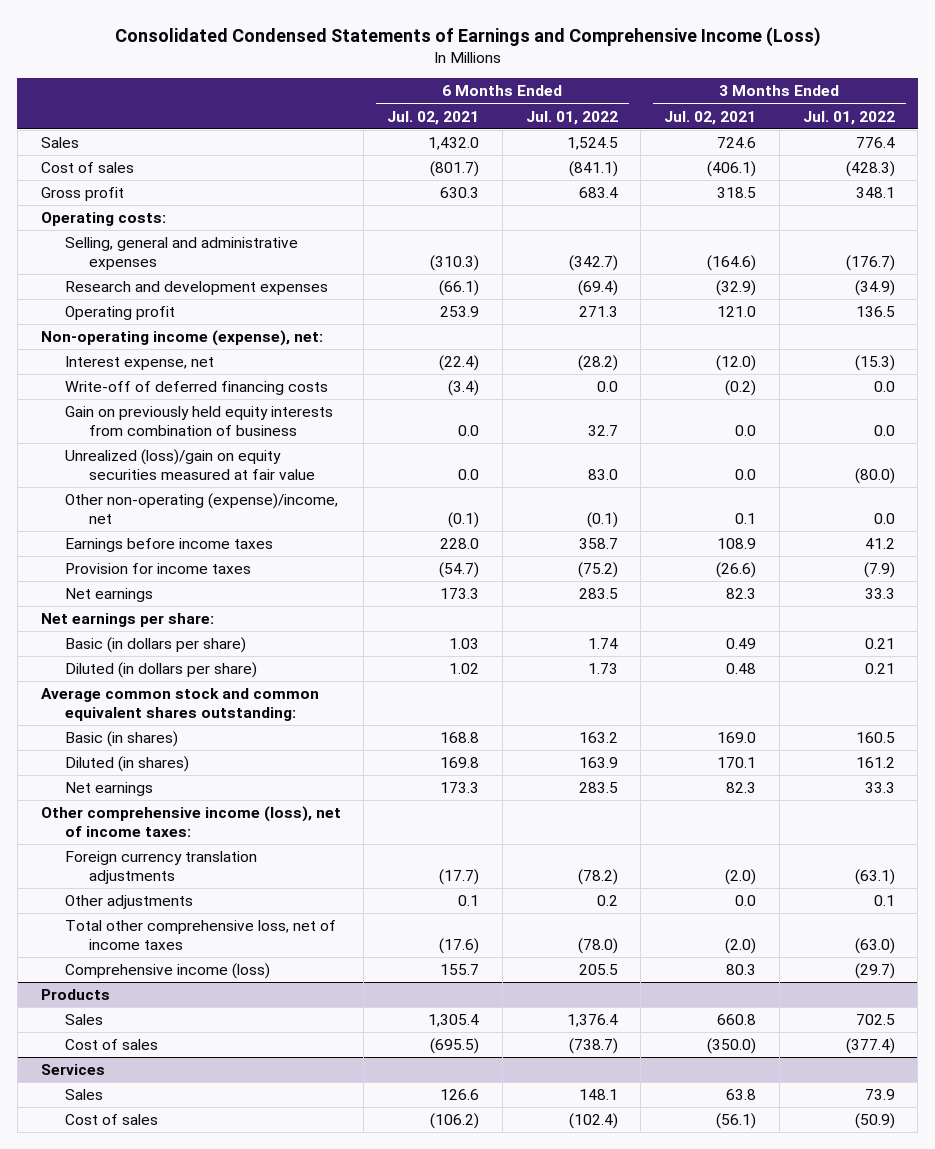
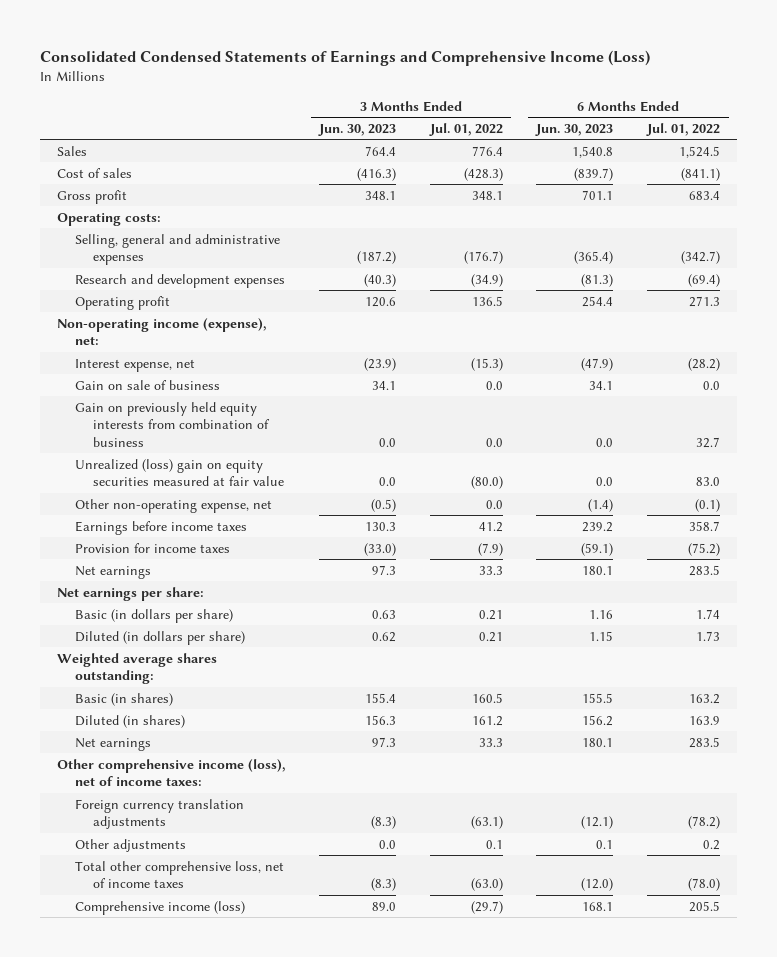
[387,110,480,125] Jul. 02, 2021 -> none
[664,110,757,125] Jul. 02, 2021 -> none
none -> [318,123,397,136] Jun. 30, 2023
none -> [535,123,614,136] Jun. 30, 2023
[64,381,328,396] Write-off of deferred financing costs -> none
none -> [75,379,221,390] Gain on sale of business
[64,449,316,480] Unrealized (loss)/gain on equity securities measured at fair value -> [75,458,285,487] Unrealized (loss) gain on equity securities measured at fair value
[64,493,338,524] Other non-operating (expense)/income, net -> [75,498,273,513] Other non-operating expense, net
[40,688,319,721] Average common stock and common equivalent shares outstanding: -> [57,652,218,685] Weighted average shares outstanding:
[40,989,110,1001] Products -> none
[64,1014,103,1026] Sales -> none
[64,1039,158,1051] Cost of sales -> none
[40,1064,105,1076] Services -> none
[64,1089,103,1101] Sales -> none
[64,1114,158,1126] Cost of sales -> none

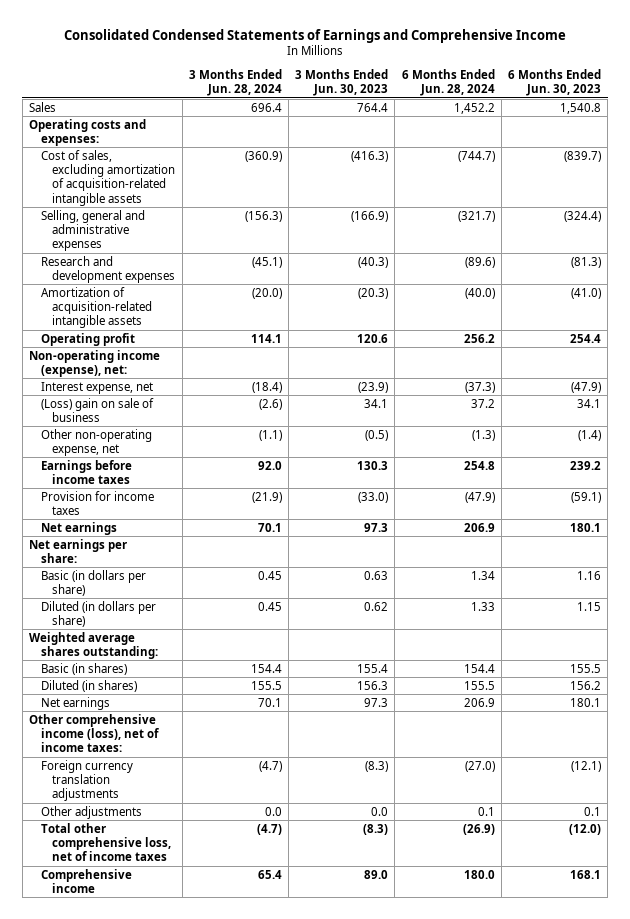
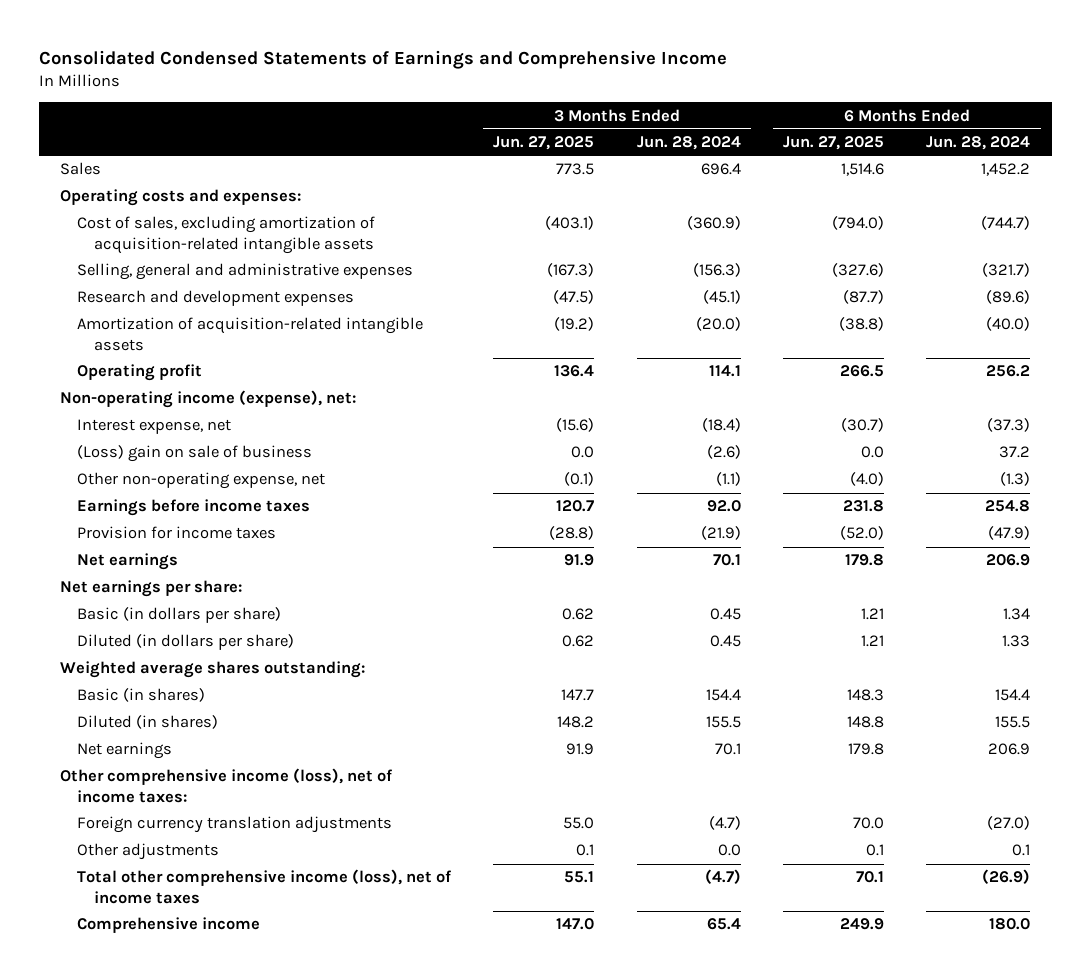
[295,68,389,97] 3 Months Ended Jun. 30, 2023 -> none
[507,68,601,97] 6 Months Ended Jun. 30, 2023 -> none
none -> [493,136,595,151] Jun. 27, 2025
none -> [783,136,885,151] Jun. 27, 2025
[40,822,172,862] Total other comprehensive loss, net of income taxes -> [77,869,453,905] Total other comprehensive income (loss), net of income taxes

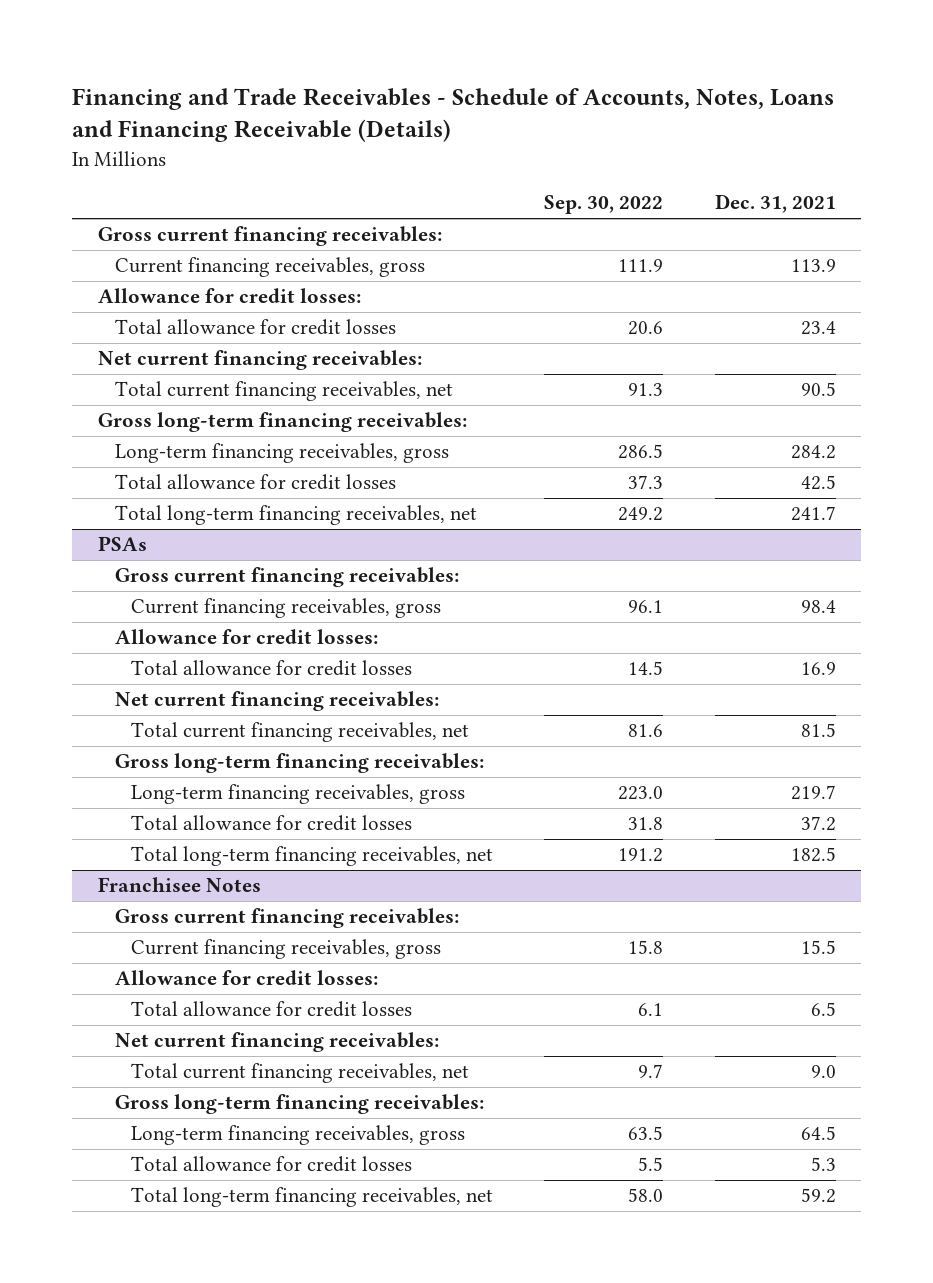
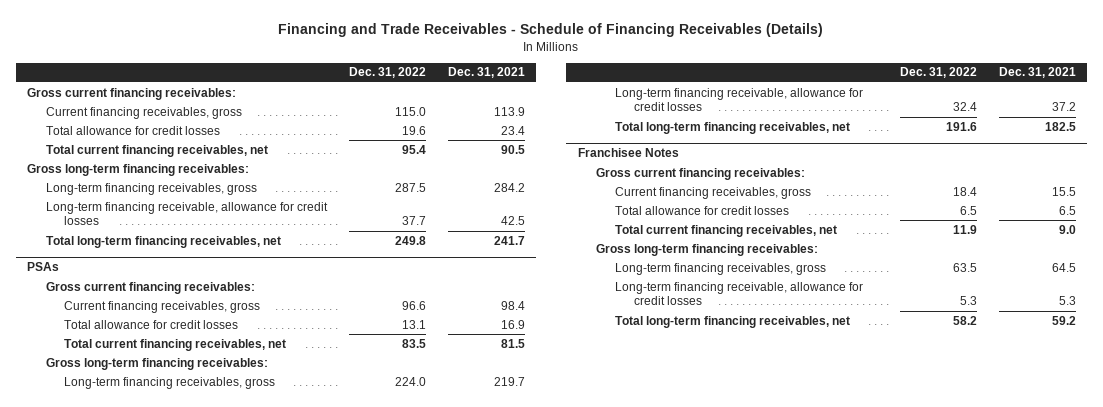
[72,87,835,143] Financing and Trade Receivables - Schedule of Accounts, Notes, Loans and Financing Receivable (Details) -> [278,23,824,38] Financing and Trade Receivables - Schedule of Financing Receivables (Details)
[544,195,664,215] Sep. 30, 2022 -> none
none -> [348,67,426,79] Dec. 31, 2022
[97,288,361,304] Allowance for credit losses: -> none
[97,350,422,371] Net current financing receivables: -> none
[114,474,396,491] Total allowance for credit losses -> [45,201,328,226] Long-term financing receivable, allowance for credit losses
[114,629,378,645] Allowance for credit losses: -> none
[114,691,439,712] Net current financing receivables: -> none
[131,815,413,832] Total allowance for credit losses -> [615,87,864,112] Long-term financing receivable, allowance for credit losses
[114,970,378,986] Allowance for credit losses: -> none
[114,1032,439,1053] Net current financing receivables: -> none
[131,1156,413,1173] Total allowance for credit losses -> [615,281,864,306] Long-term financing receivable, allowance for credit losses

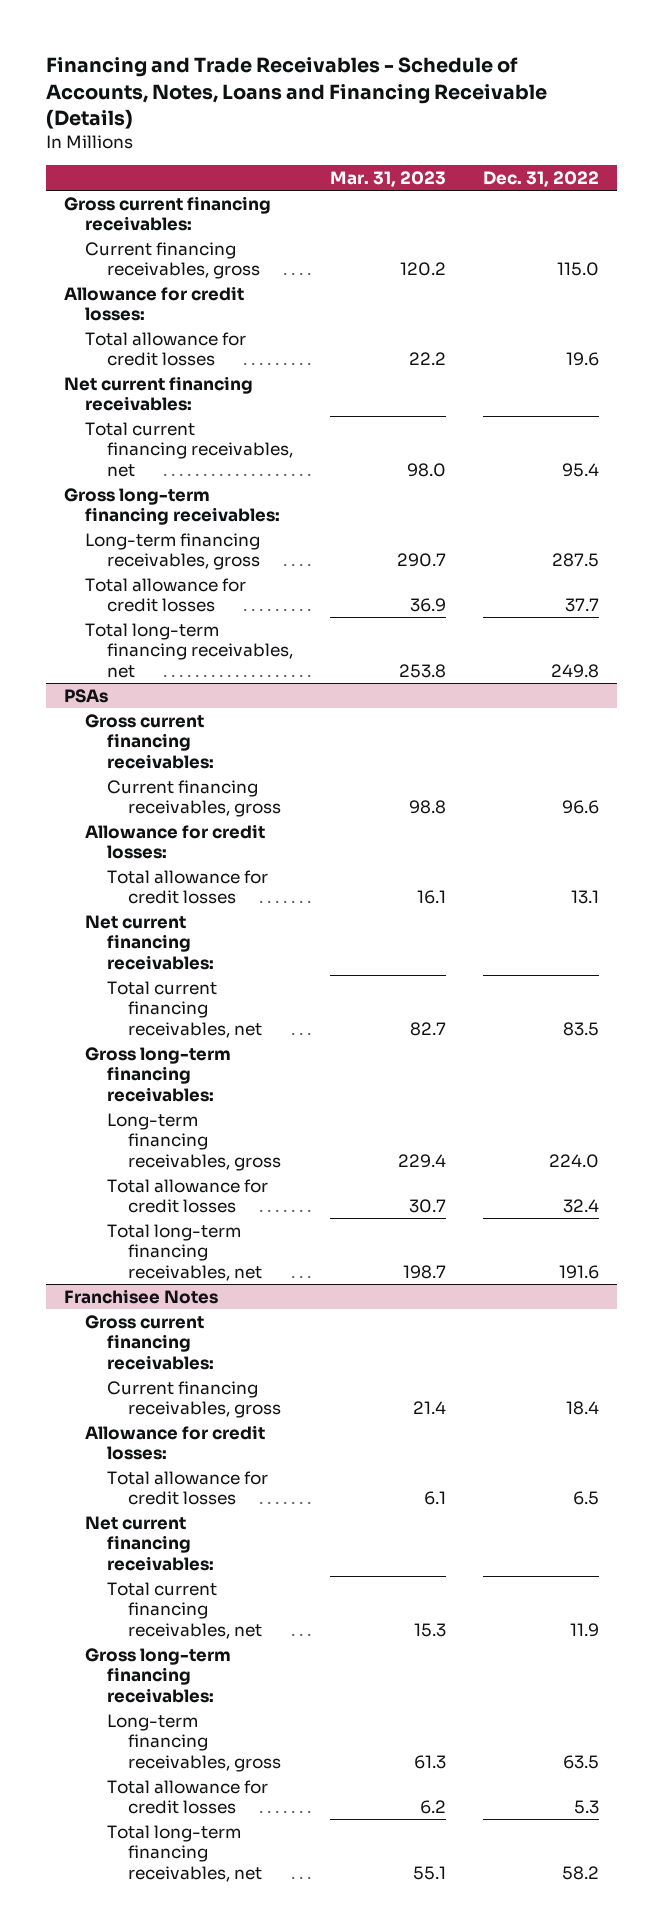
[278,23,824,38] Financing and Trade Receivables - Schedule of Financing Receivables (Details) -> [45,57,547,130] Financing and Trade Receivables - Schedule of Accounts, Notes, Loans and Financing Receivable (Details)
[448,67,526,79] Dec. 31, 2021 -> none
none -> [329,170,446,187] Mar. 31, 2023
none -> [63,285,244,322] Allowance for credit losses:
none -> [63,375,253,412] Net current financing receivables:
[45,201,328,226] Long-term financing receivable, allowance for credit losses -> [85,577,247,613] Total allowance for credit losses
none -> [85,823,266,860] Allowance for credit losses:
none -> [85,914,214,970] Net current financing receivables:
[615,87,864,112] Long-term financing receivable, allowance for credit losses -> [106,1178,268,1214] Total allowance for credit losses
none -> [85,1424,266,1461] Allowance for credit losses:
none -> [85,1515,214,1571] Net current financing receivables:
[615,281,864,306] Long-term financing receivable, allowance for credit losses -> [106,1779,268,1815] Total allowance for credit losses

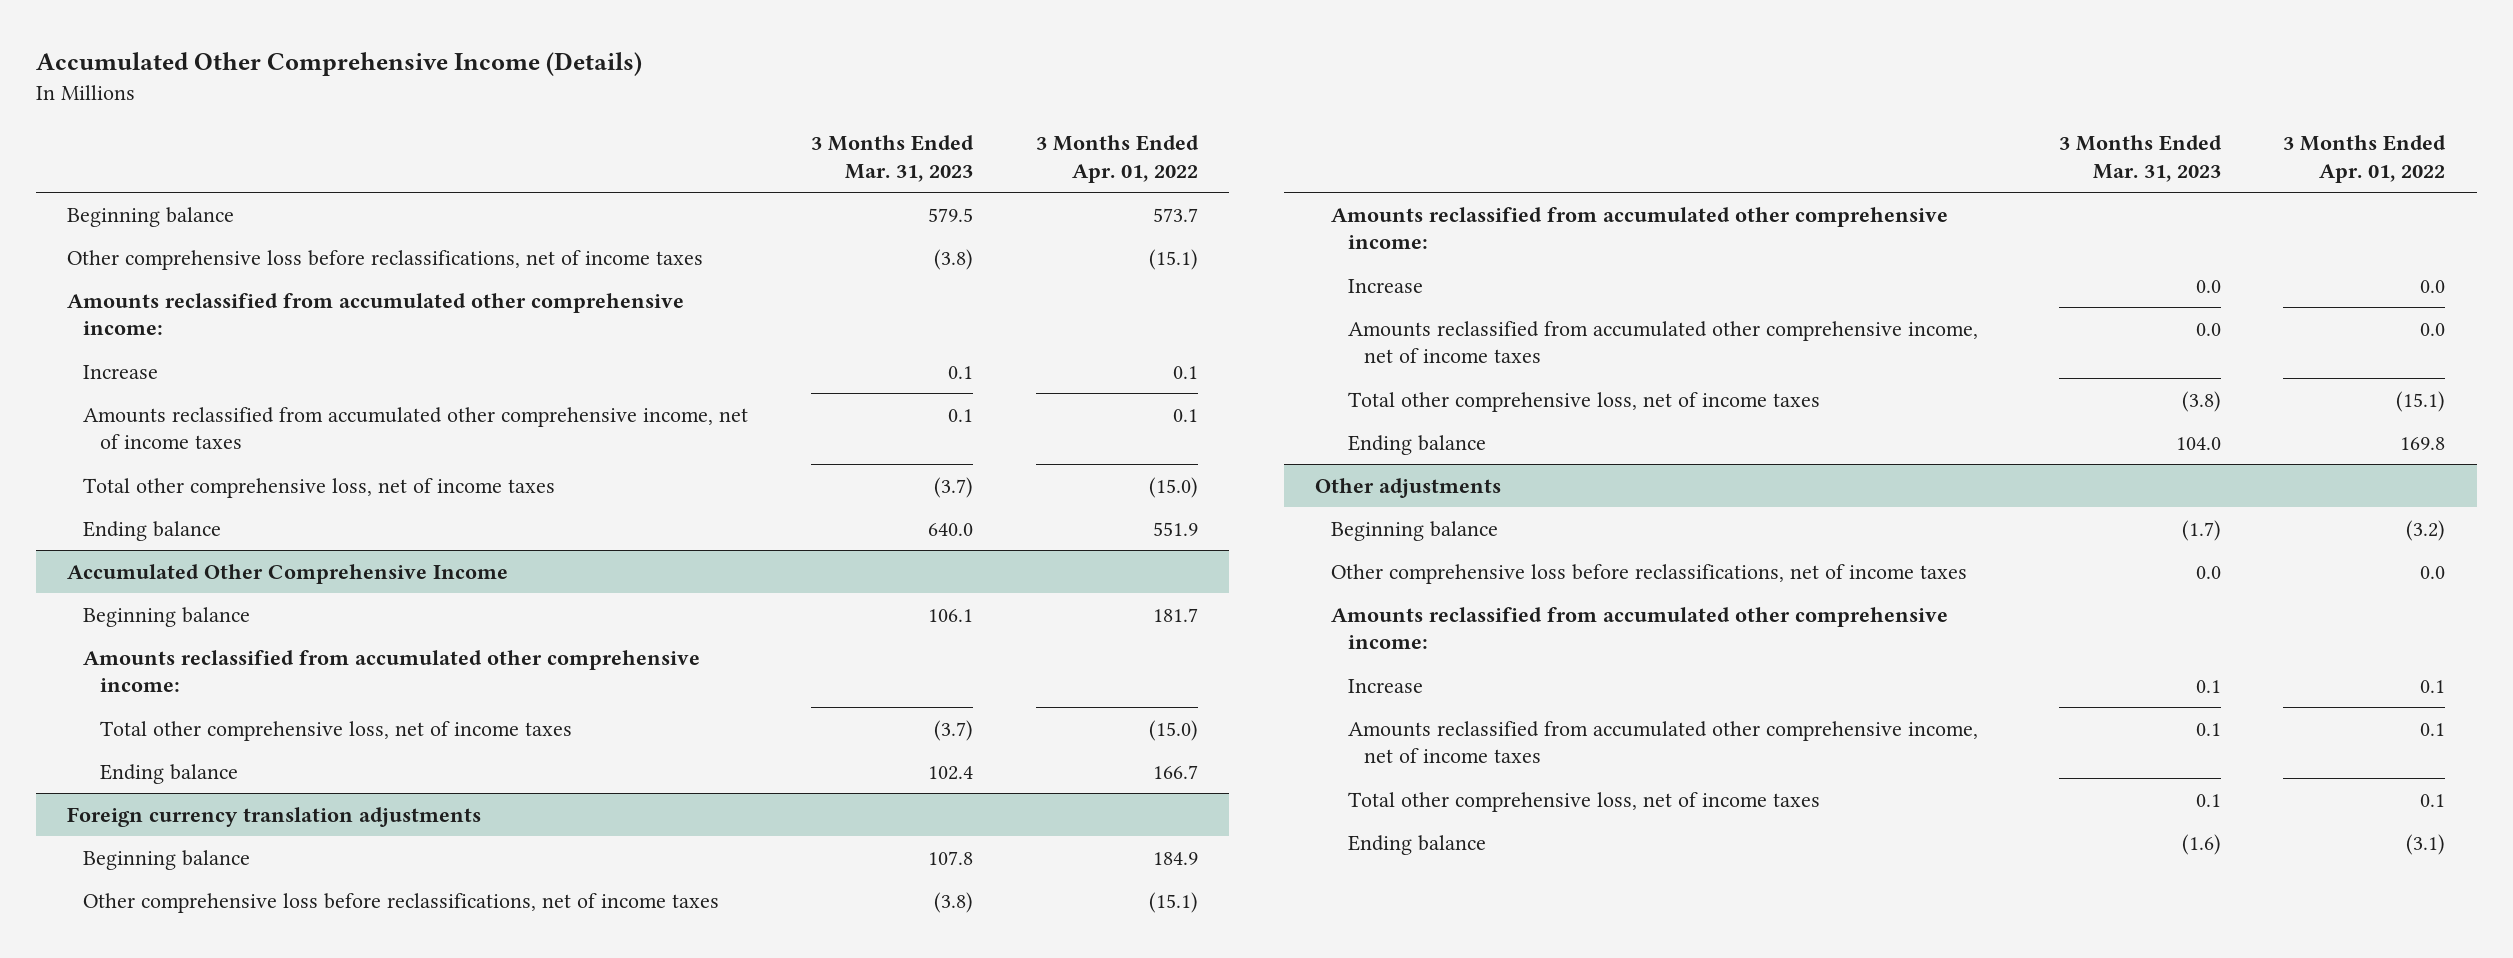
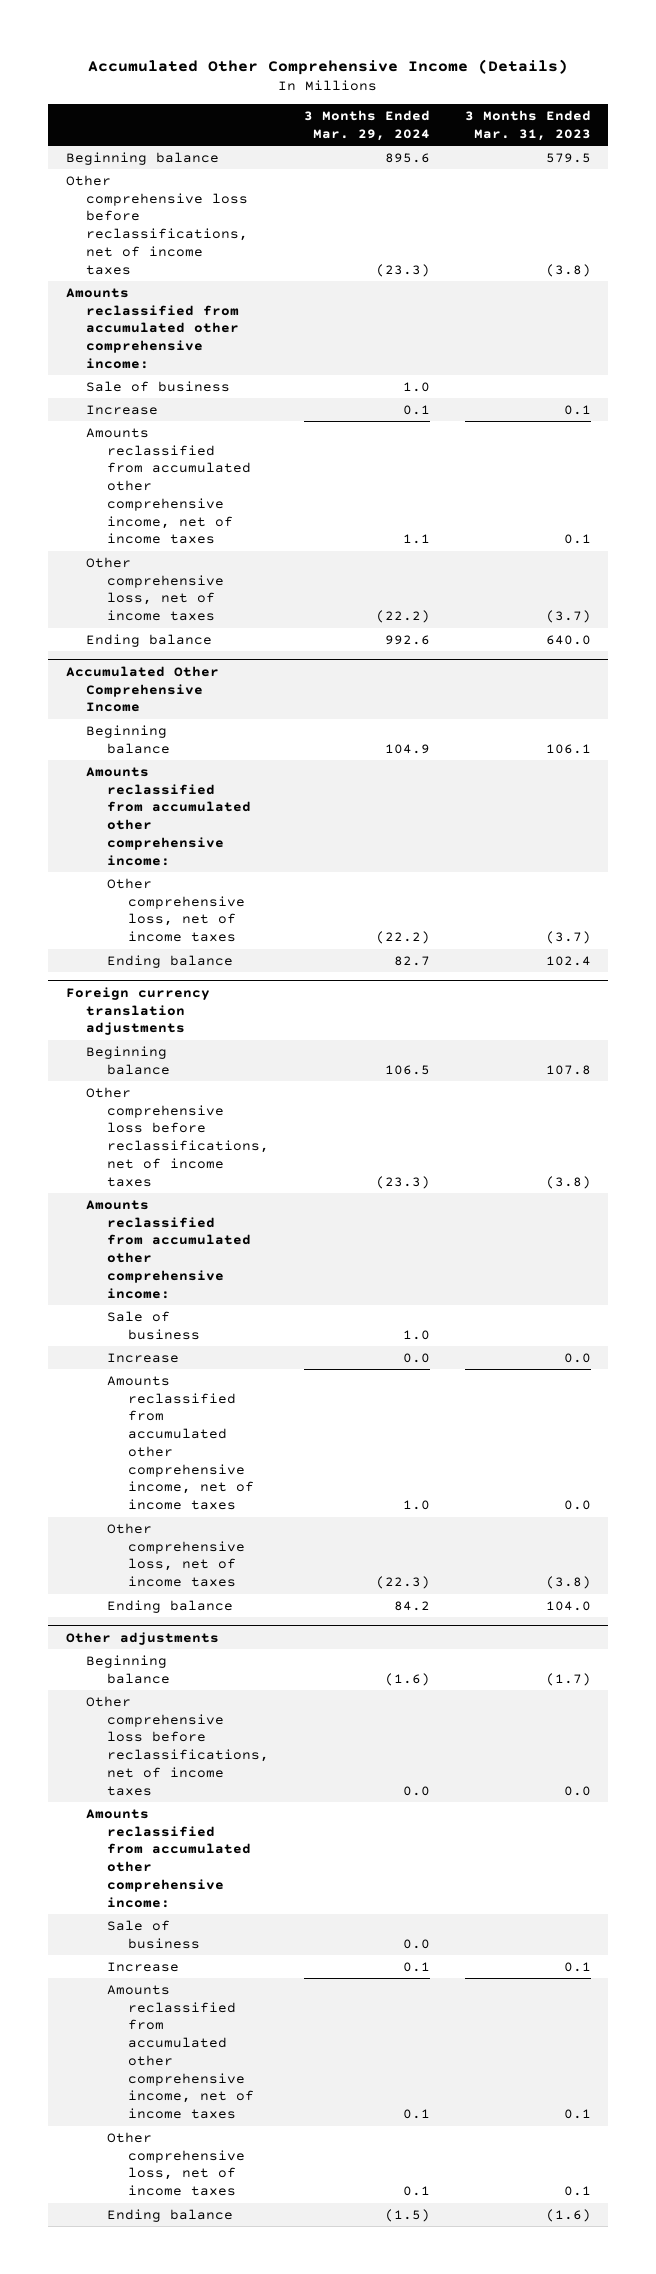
[1035,135,1199,183] 3 Months Ended Apr. 01, 2022 -> none
none -> [303,110,430,142] 3 Months Ended Mar. 29, 2024
none -> [86,380,231,392] Sale of business
[83,477,556,498] Total other comprehensive loss, net of income taxes -> [86,556,224,622] Other comprehensive loss, net of income taxes
[99,720,572,741] Total other comprehensive loss, net of income taxes -> [106,877,245,943] Other comprehensive loss, net of income taxes
none -> [106,1310,200,1340] Sale of business
[1347,391,1820,412] Total other comprehensive loss, net of income taxes -> [106,1522,245,1588] Other comprehensive loss, net of income taxes
none -> [106,1919,200,1949] Sale of business
[1347,791,1820,812] Total other comprehensive loss, net of income taxes -> [106,2131,245,2197] Other comprehensive loss, net of income taxes

